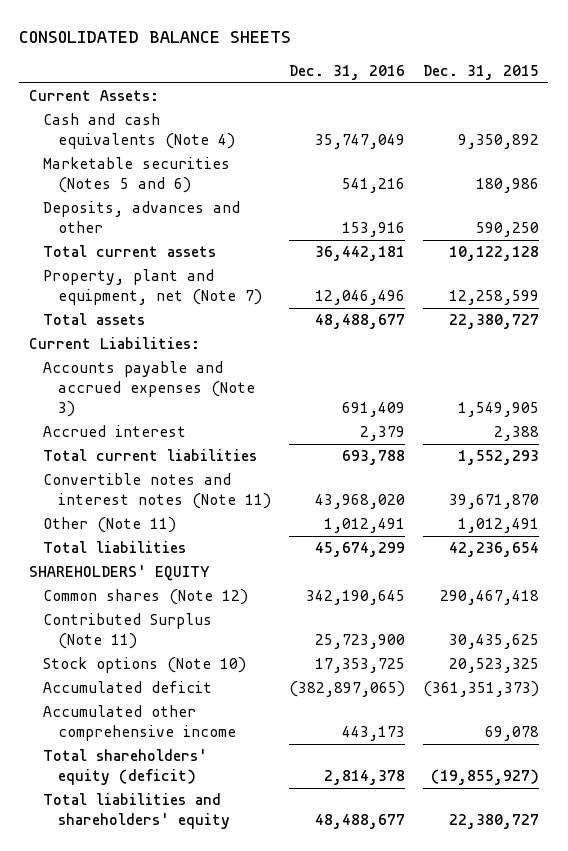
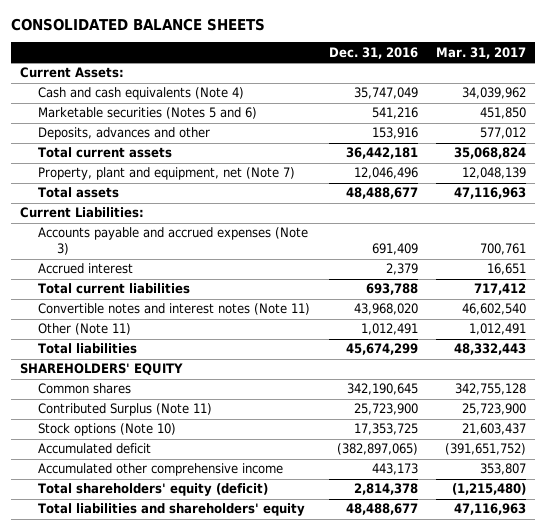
[423,65,540,81] Dec. 31, 2015 -> none
none -> [435,46,526,59] Mar. 31, 2017
[43,589,249,606] Common shares (Note 12) -> [38,383,132,395] Common shares

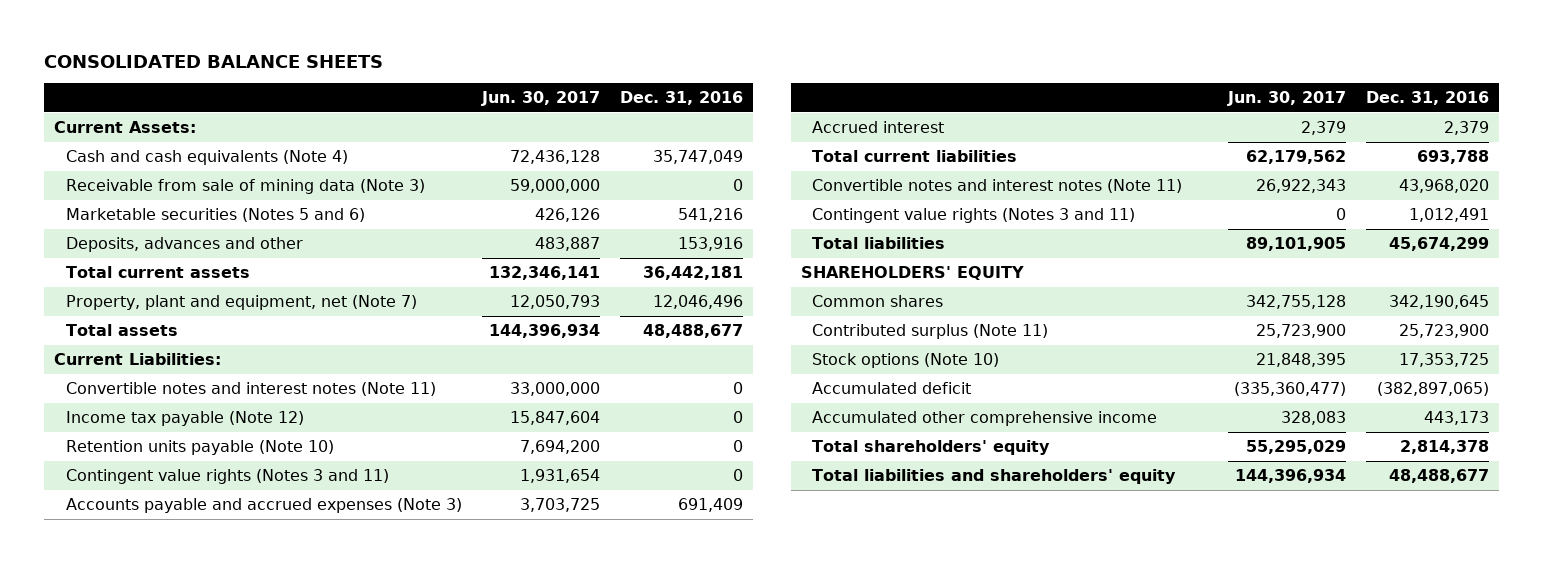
[435,46,526,59] Mar. 31, 2017 -> none
none -> [480,91,600,107] Jun. 30, 2017
none -> [65,178,425,194] Receivable from sale of mining data (Note 3)
none -> [65,381,436,396] Convertible notes and interest notes (Note 11)
none -> [65,410,304,426] Income tax payable (Note 12)
none -> [65,439,334,455] Retention units payable (Note 10)
none -> [65,468,389,484] Contingent value rights (Notes 3 and 11)
[38,323,132,336] Other (Note 11) -> [812,207,1136,223] Contingent value rights (Notes 3 and 11)
[38,403,213,417] Contributed Surplus (Note 11) -> [812,323,1049,339] Contributed surplus (Note 11)
[38,483,269,497] Total shareholders' equity (deficit) -> [812,439,1051,455] Total shareholders' equity

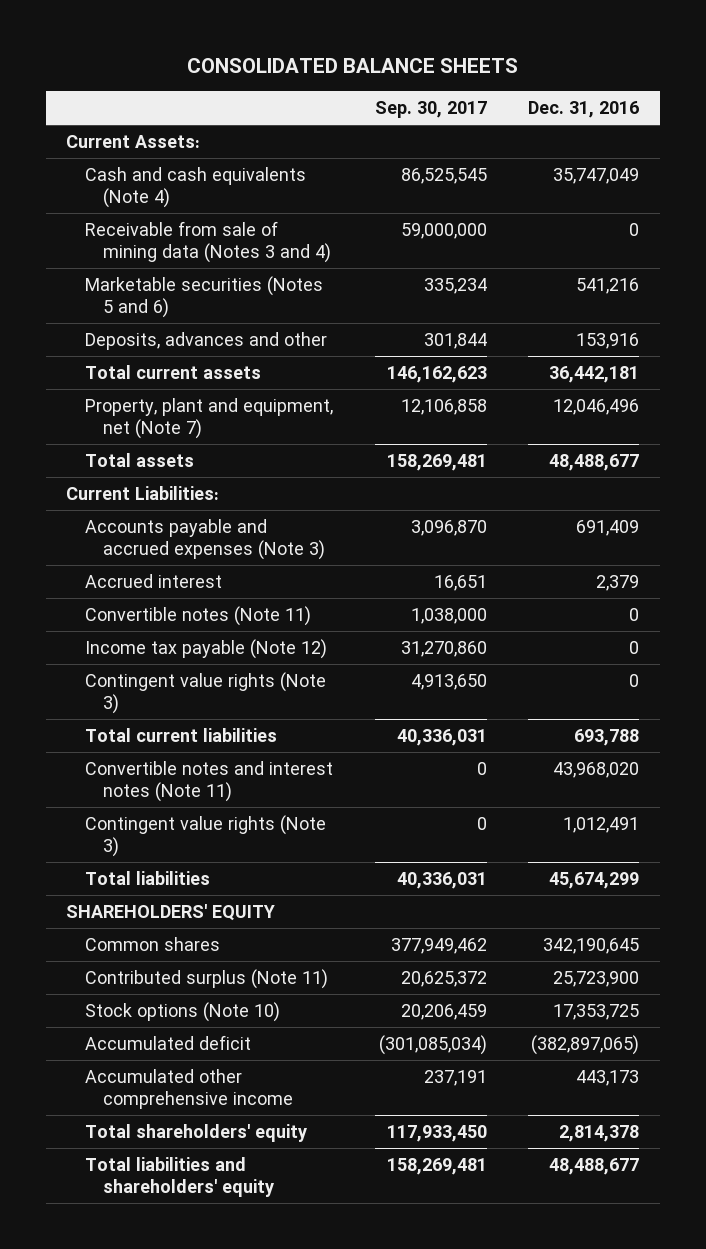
[480,91,600,107] Jun. 30, 2017 -> none
none -> [374,101,487,119] Sep. 30, 2017
[65,178,425,194] Receivable from sale of mining data (Note 3) -> [84,220,332,264] Receivable from sale of mining data (Notes 3 and 4)
[65,381,436,396] Convertible notes and interest notes (Note 11) -> none
[65,439,334,455] Retention units payable (Note 10) -> none
[65,468,389,484] Contingent value rights (Notes 3 and 11) -> none
none -> [84,605,311,626] Convertible notes (Note 11)
[65,410,304,426] Income tax payable (Note 12) -> [84,638,327,659] Income tax payable (Note 12)
none -> [84,671,326,715] Contingent value rights (Note 3)
[812,207,1136,223] Contingent value rights (Notes 3 and 11) -> [84,814,326,858] Contingent value rights (Note 3)

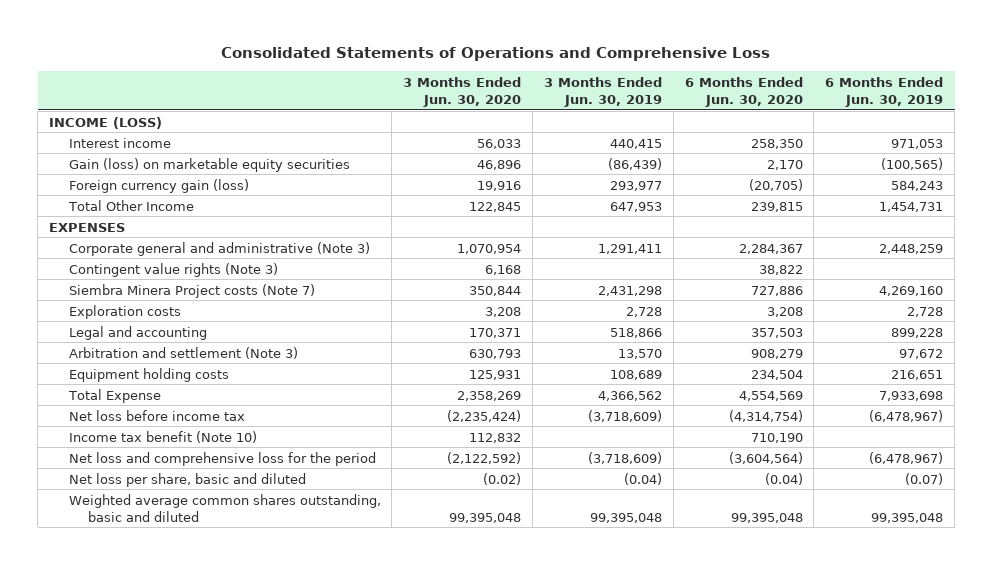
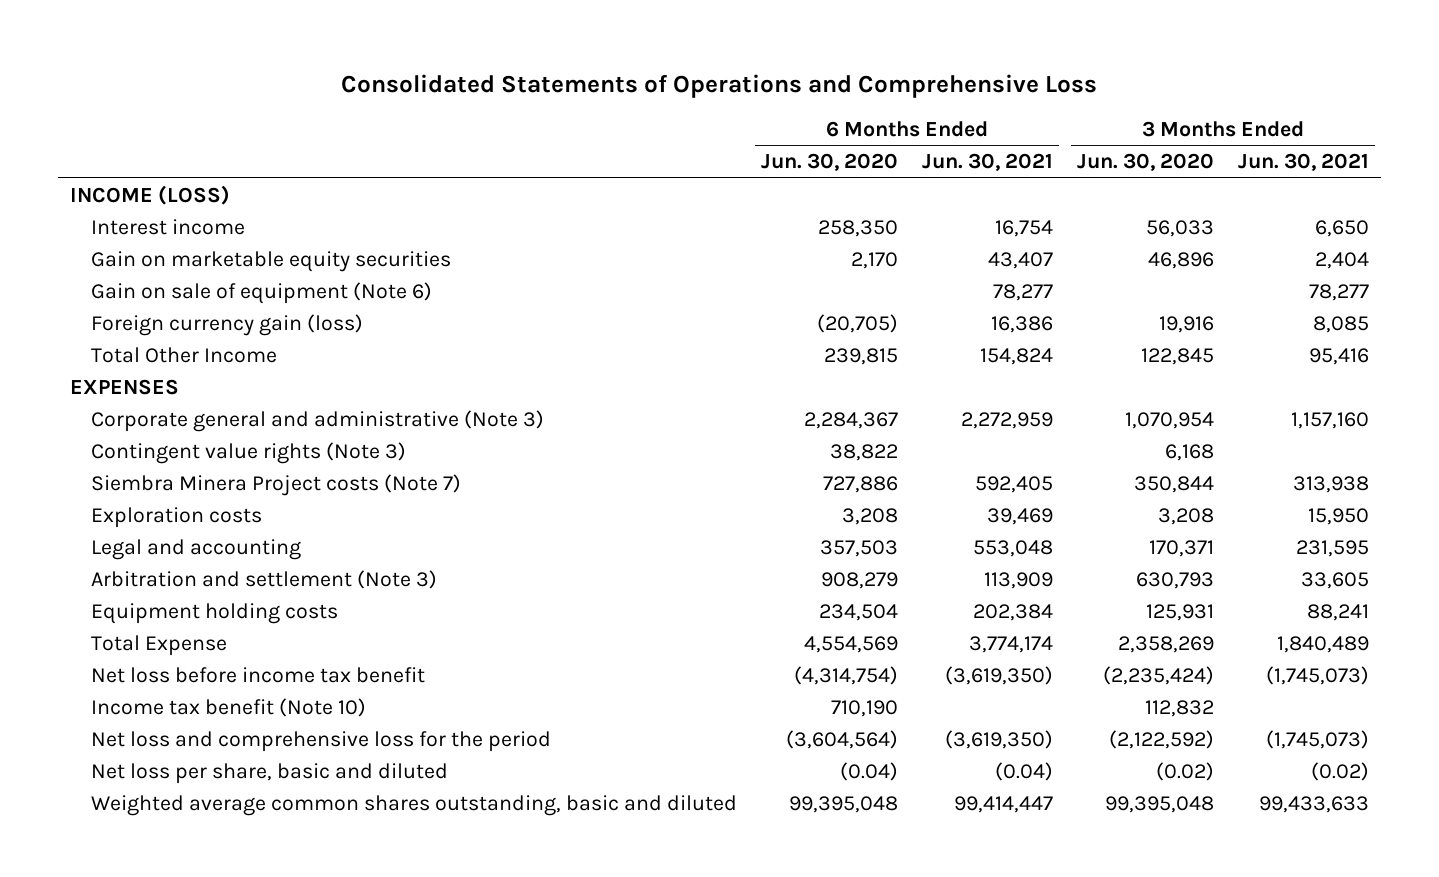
[543,76,662,107] 3 Months Ended Jun. 30, 2019 -> none
[825,76,944,107] 6 Months Ended Jun. 30, 2019 -> none
none -> [921,153,1053,172] Jun. 30, 2021
none -> [1237,153,1369,172] Jun. 30, 2021
[68,157,350,172] Gain (loss) on marketable equity securities -> [90,250,451,272] Gain on marketable equity securities
none -> [90,281,432,304] Gain on sale of equipment (Note 6)
[68,409,245,421] Net loss before income tax -> [90,666,425,683] Net loss before income tax benefit

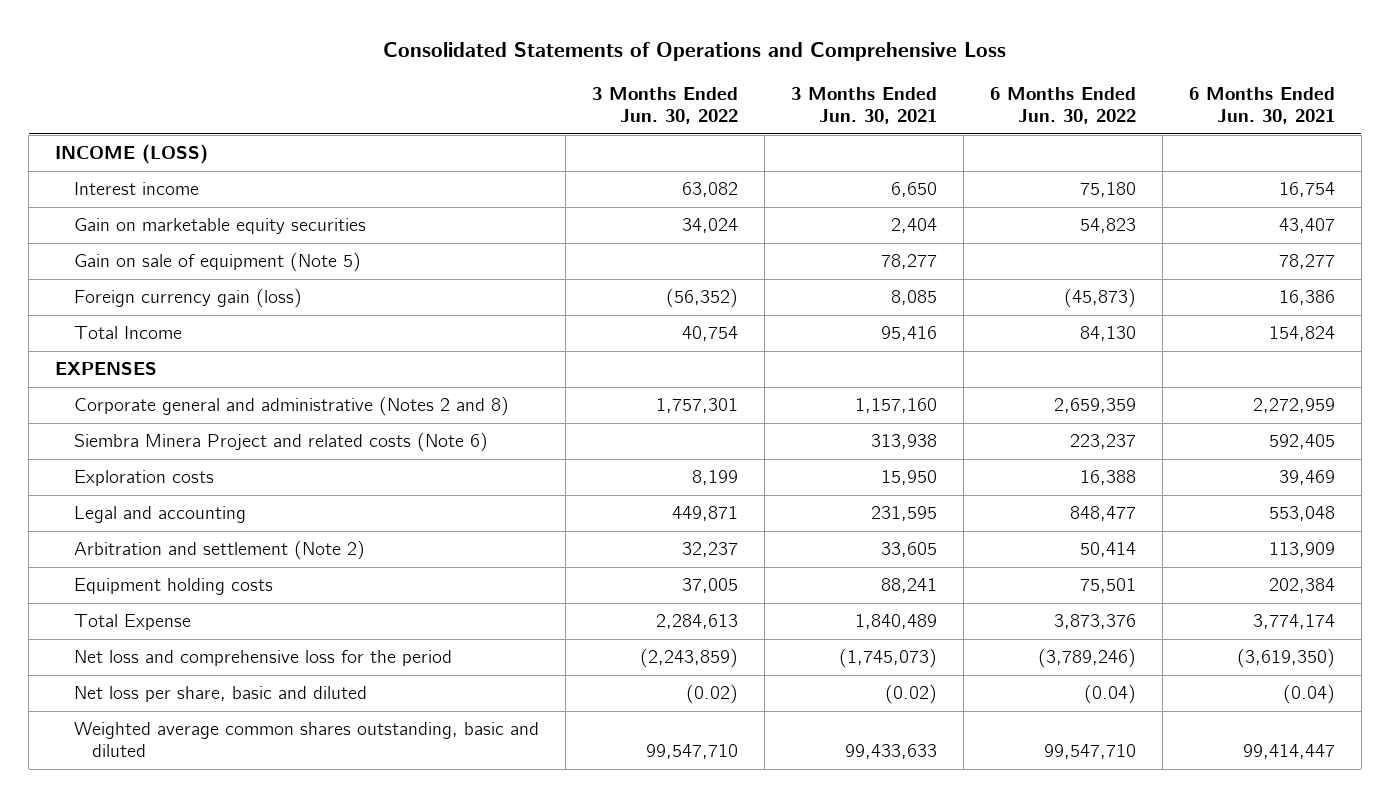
[760,153,898,172] Jun. 30, 2020 -> none
[1076,153,1214,172] Jun. 30, 2020 -> none
none -> [591,87,738,124] 3 Months Ended Jun. 30, 2022
none -> [989,87,1136,124] 6 Months Ended Jun. 30, 2022
[90,281,432,304] Gain on sale of equipment (Note 6) -> [73,252,361,273] Gain on sale of equipment (Note 5)
[90,346,277,363] Total Other Income -> [73,326,182,340] Total Income
[90,441,406,464] Contingent value rights (Note 3) -> none
[90,409,544,432] Corporate general and administrative (Note 3) -> [73,396,509,417] Corporate general and administrative (Notes 2 and 8)
[90,473,461,496] Siembra Minera Project costs (Note 7) -> [73,432,488,453] Siembra Minera Project and related costs (Note 6)
[90,569,437,589] Arbitration and settlement (Note 3) -> [73,540,365,561] Arbitration and settlement (Note 2)
[90,666,425,683] Net loss before income tax benefit -> none
[90,697,366,717] Income tax benefit (Note 10) -> none

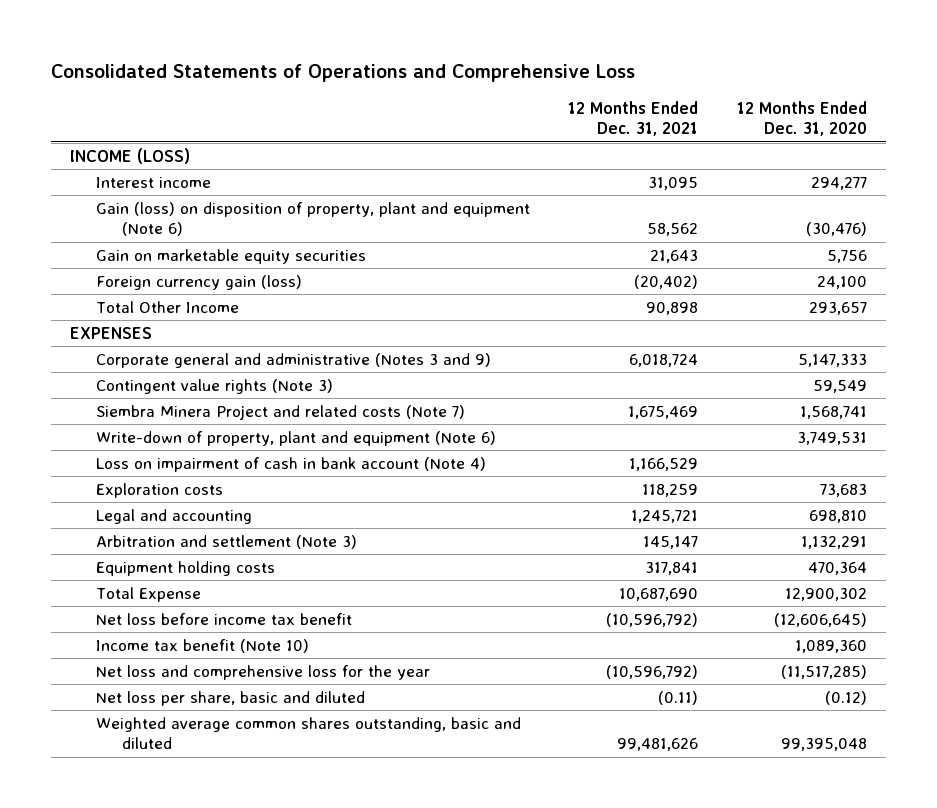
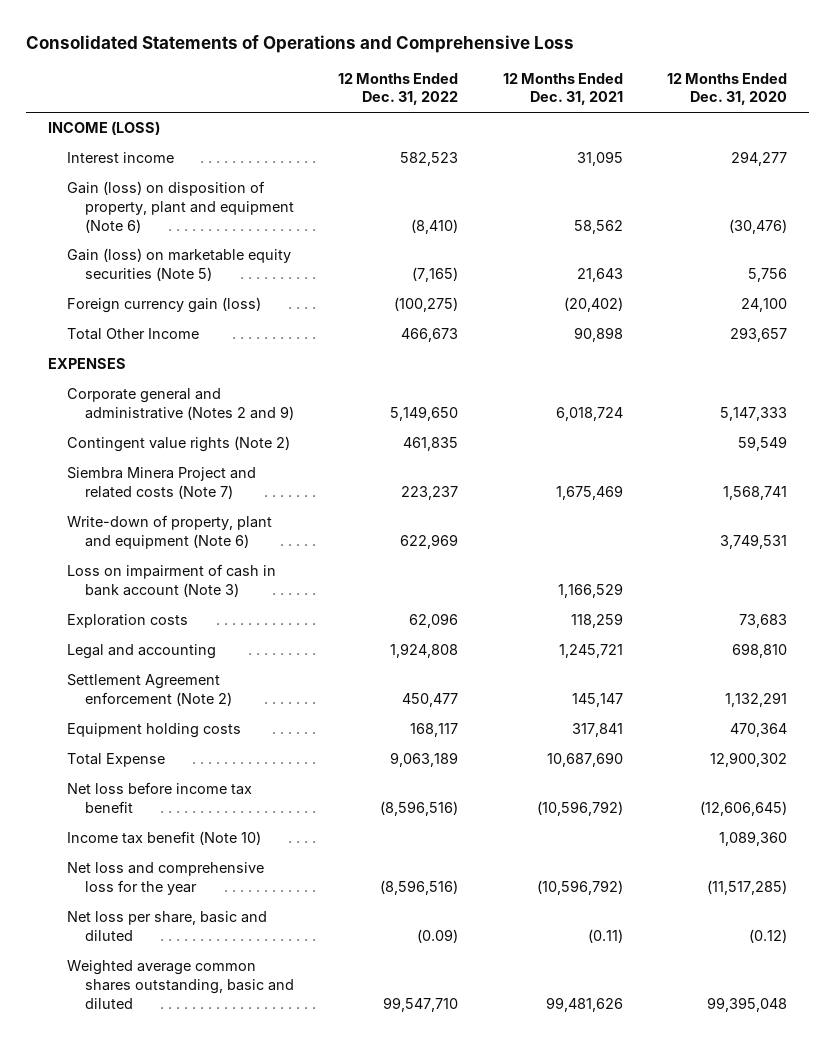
none -> [338,72,459,106] 12 Months Ended Dec. 31, 2022
[95,249,366,265] Gain on marketable equity securities -> [66,248,291,281] Gain (loss) on marketable equity securities (Note 5)
[95,353,491,369] Corporate general and administrative (Notes 3 and 9) -> [66,388,295,420] Corporate general and administrative (Notes 2 and 9)
[95,379,333,395] Contingent value rights (Note 3) -> [66,436,290,453] Contingent value rights (Note 2)
[95,457,486,473] Loss on impairment of cash in bank account (Note 4) -> [66,564,276,597] Loss on impairment of cash in bank account (Note 3)
[95,535,357,550] Arbitration and settlement (Note 3) -> [66,674,233,706] Settlement Agreement enforcement (Note 2)

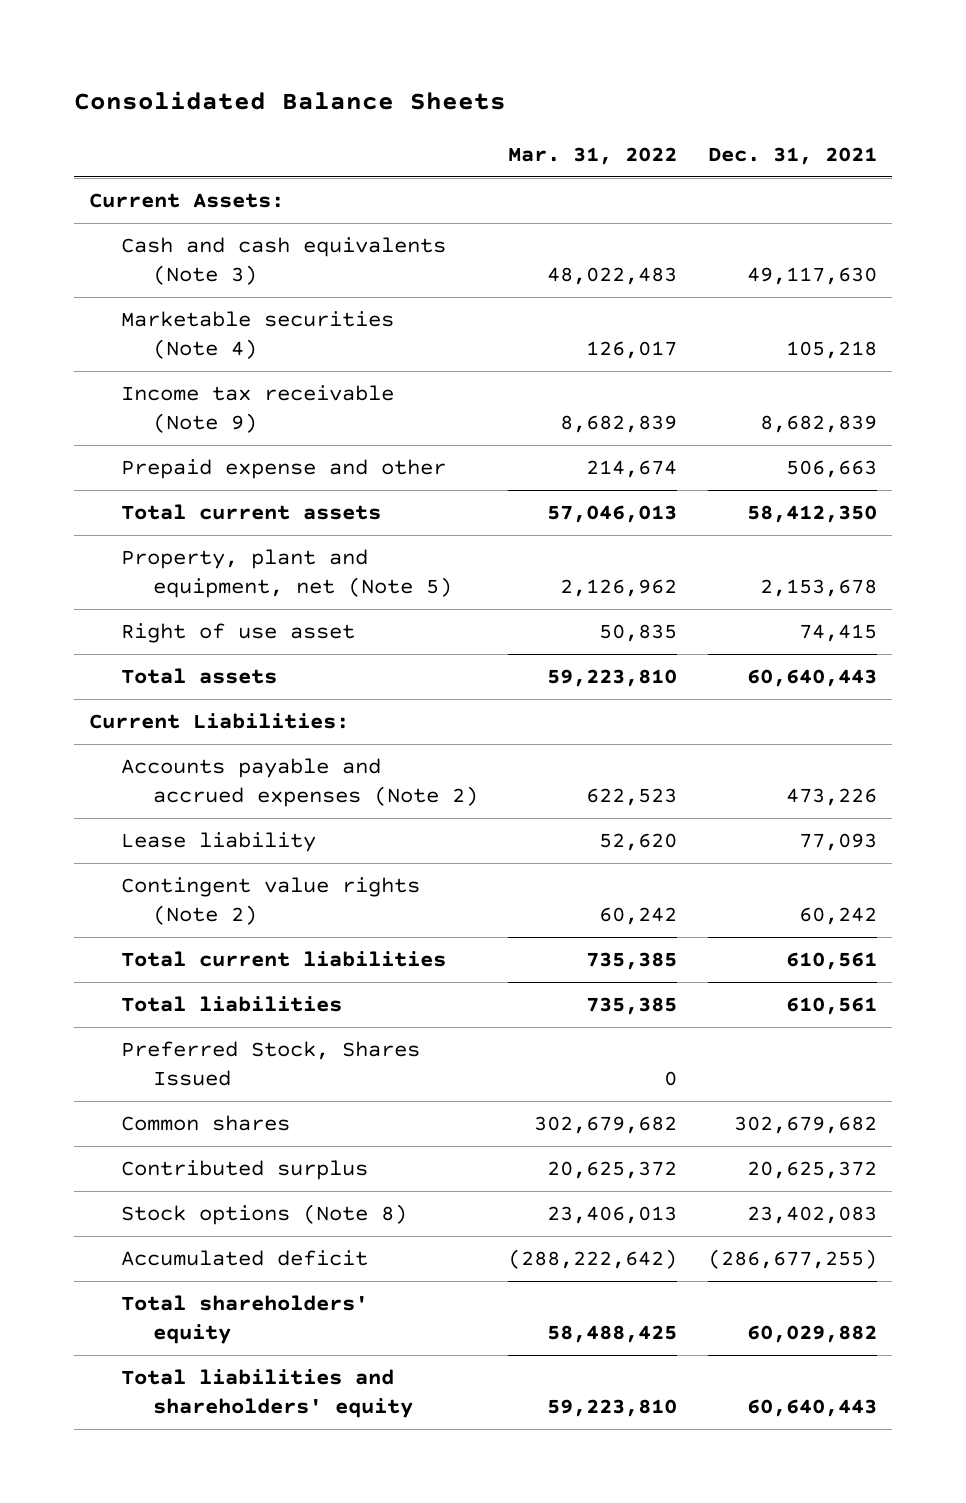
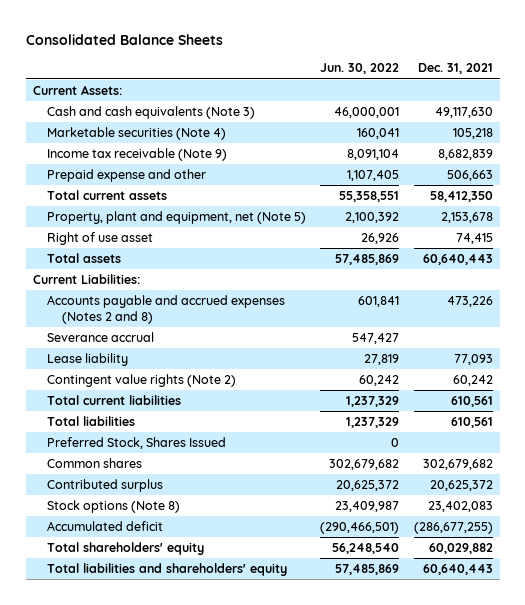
[508,146,678,165] Mar. 31, 2022 -> none
none -> [320,63,400,75] Jun. 30, 2022
[121,758,479,807] Accounts payable and accrued expenses (Note 2) -> [47,295,286,325] Accounts payable and accrued expenses (Notes 2 and 8)
none -> [47,332,155,343] Severance accrual

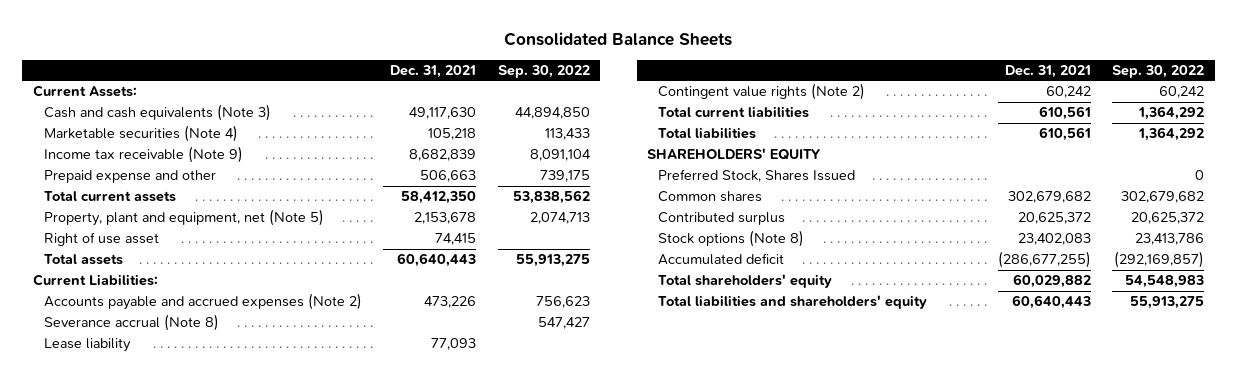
[320,63,400,75] Jun. 30, 2022 -> none
none -> [497,65,590,79] Sep. 30, 2022
[47,295,286,325] Accounts payable and accrued expenses (Notes 2 and 8) -> [43,293,362,311] Accounts payable and accrued expenses (Note 2)
[47,332,155,343] Severance accrual -> [43,314,219,332] Severance accrual (Note 8)
none -> [647,148,822,161] SHAREHOLDERS' EQUITY

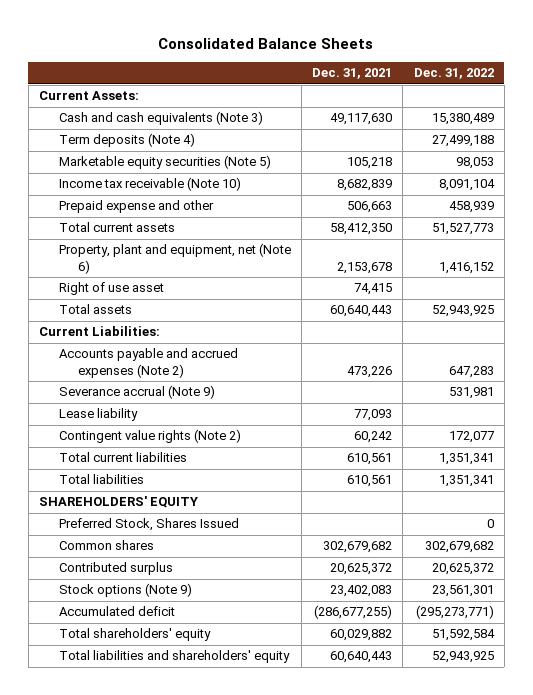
[497,65,590,79] Sep. 30, 2022 -> none
none -> [413,68,494,80] Dec. 31, 2022
none -> [58,133,195,148] Term deposits (Note 4)
[43,125,238,143] Marketable securities (Note 4) -> [58,155,271,170] Marketable equity securities (Note 5)
[43,146,243,164] Income tax receivable (Note 9) -> [58,177,241,192] Income tax receivable (Note 10)
[43,209,324,227] Property, plant and equipment, net (Note 5) -> [58,243,291,274] Property, plant and equipment, net (Note 6)
[43,314,219,332] Severance accrual (Note 8) -> [58,385,215,400] Severance accrual (Note 9)
[658,230,805,248] Stock options (Note 8) -> [58,583,192,598] Stock options (Note 9)

